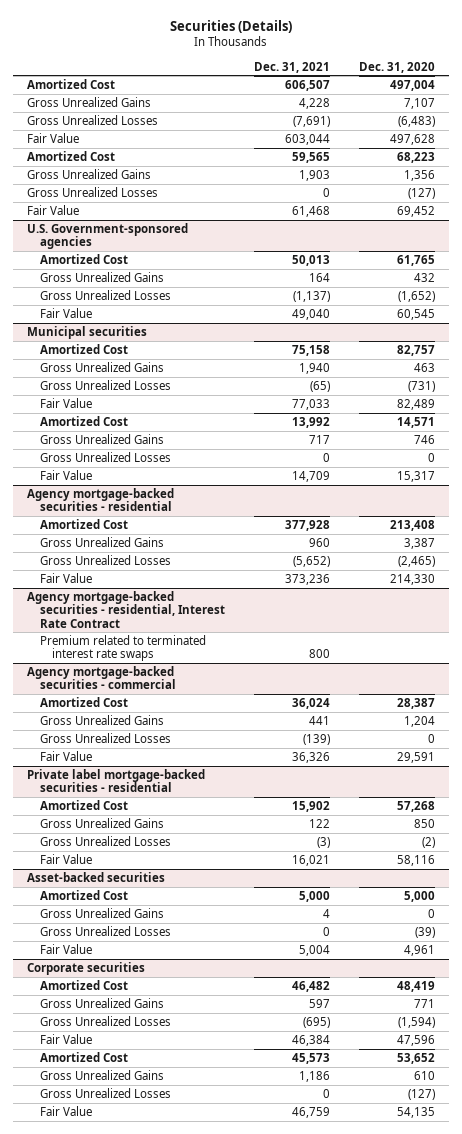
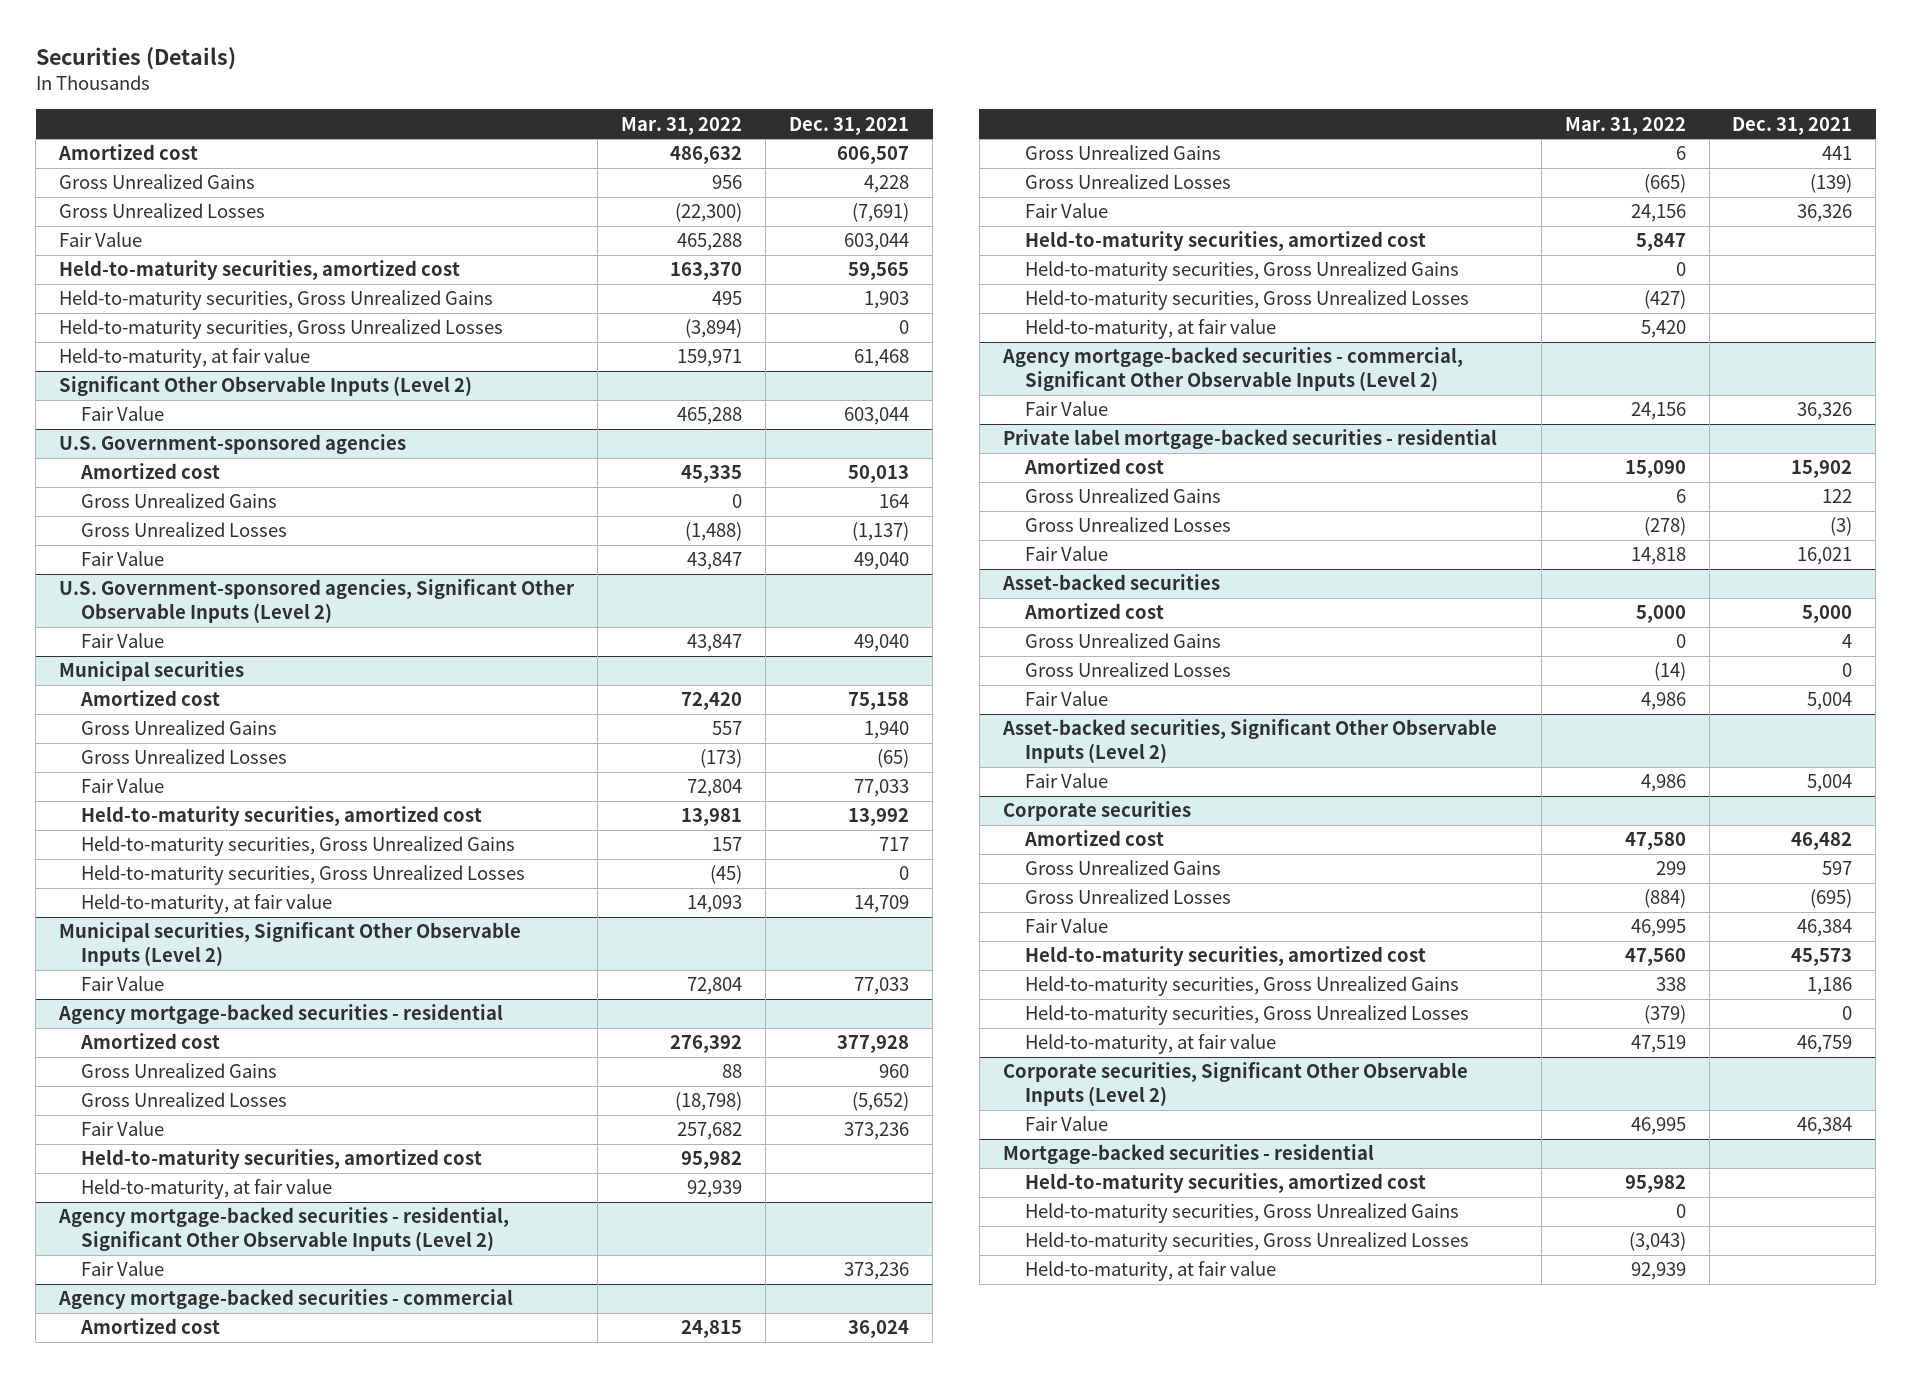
[358,61,435,73] Dec. 31, 2020 -> none
none -> [621,116,743,135] Mar. 31, 2022
[27,79,116,90] Amortized Cost -> [58,144,199,161] Amortized cost
[27,151,116,162] Amortized Cost -> [59,260,461,281] Held-to-maturity securities, amortized cost
[27,169,152,180] Gross Unrealized Gains -> [59,290,494,311] Held-to-maturity securities, Gross Unrealized Gains
[27,187,159,198] Gross Unrealized Losses -> [59,319,504,340] Held-to-maturity securities, Gross Unrealized Losses
none -> [59,348,311,369] Held-to-maturity, at fair value
none -> [59,376,473,397] Significant Other Observable Inputs (Level 2)
[291,206,330,218] 61,468 -> [844,407,910,426] 603,044
[39,254,128,265] Amortized Cost -> [80,463,221,480] Amortized cost
none -> [59,579,576,623] U.S. Government-sponsored agencies, Significant Other Observable Inputs (Level 2)
none -> [81,633,165,649] Fair Value
[39,344,128,355] Amortized Cost -> [80,690,221,707] Amortized cost
[39,416,128,427] Amortized Cost -> [81,806,483,827] Held-to-maturity securities, amortized cost
[39,434,164,445] Gross Unrealized Gains -> [81,836,516,857] Held-to-maturity securities, Gross Unrealized Gains
[39,452,171,463] Gross Unrealized Losses -> [81,865,526,886] Held-to-maturity securities, Gross Unrealized Losses
none -> [81,894,333,915] Held-to-maturity, at fair value
none -> [59,922,522,966] Municipal securities, Significant Other Observable Inputs (Level 2)
[291,471,330,483] 14,709 -> [854,977,910,996] 77,033
[39,519,128,530] Amortized Cost -> [80,1033,221,1050] Amortized cost
[27,591,225,628] Agency mortgage-backed securities - residential, Interest Rate Contract -> none
[39,635,206,662] Premium related to terminated interest rate swaps -> none
none -> [81,1149,483,1170] Held-to-maturity securities, amortized cost
none -> [81,1179,333,1200] Held-to-maturity, at fair value
none -> [58,1207,510,1251] Agency mortgage-backed securities - residential, Significant Other Observable Inputs (Level 2)
none -> [81,1261,165,1277] Fair Value
[39,697,128,708] Amortized Cost -> [80,1318,221,1335] Amortized cost
none -> [1024,231,1426,252] Held-to-maturity securities, amortized cost
none -> [1024,261,1459,282] Held-to-maturity securities, Gross Unrealized Gains
none -> [1024,290,1469,311] Held-to-maturity securities, Gross Unrealized Losses
none -> [1024,319,1276,340] Held-to-maturity, at fair value
none -> [1001,347,1463,391] Agency mortgage-backed securities - commercial, Significant Other Observable Inputs (Level 2)
none -> [1024,401,1108,417] Fair Value
[39,800,128,811] Amortized Cost -> [1023,458,1164,475] Amortized cost
[39,890,128,901] Amortized Cost -> [1023,603,1164,620] Amortized cost
none -> [1001,719,1497,763] Asset-backed securities, Significant Other Observable Inputs (Level 2)
none -> [1024,773,1108,789] Fair Value
[39,980,128,991] Amortized Cost -> [1023,830,1164,847] Amortized cost
[39,1052,128,1063] Amortized Cost -> [1024,946,1426,967] Held-to-maturity securities, amortized cost
[39,1070,164,1081] Gross Unrealized Gains -> [1024,976,1459,997] Held-to-maturity securities, Gross Unrealized Gains
[39,1088,171,1099] Gross Unrealized Losses -> [1024,1005,1469,1026] Held-to-maturity securities, Gross Unrealized Losses
none -> [1024,1034,1276,1055] Held-to-maturity, at fair value
none -> [1002,1062,1468,1106] Corporate securities, Significant Other Observable Inputs (Level 2)
[291,1107,330,1119] 46,759 -> [1797,1117,1853,1136] 46,384
none -> [1002,1144,1374,1165] Mortgage-backed securities - residential
none -> [1024,1173,1426,1194] Held-to-maturity securities, amortized cost
none -> [1024,1203,1459,1224] Held-to-maturity securities, Gross Unrealized Gains
none -> [1024,1232,1469,1253] Held-to-maturity securities, Gross Unrealized Losses
none -> [1024,1261,1276,1282] Held-to-maturity, at fair value

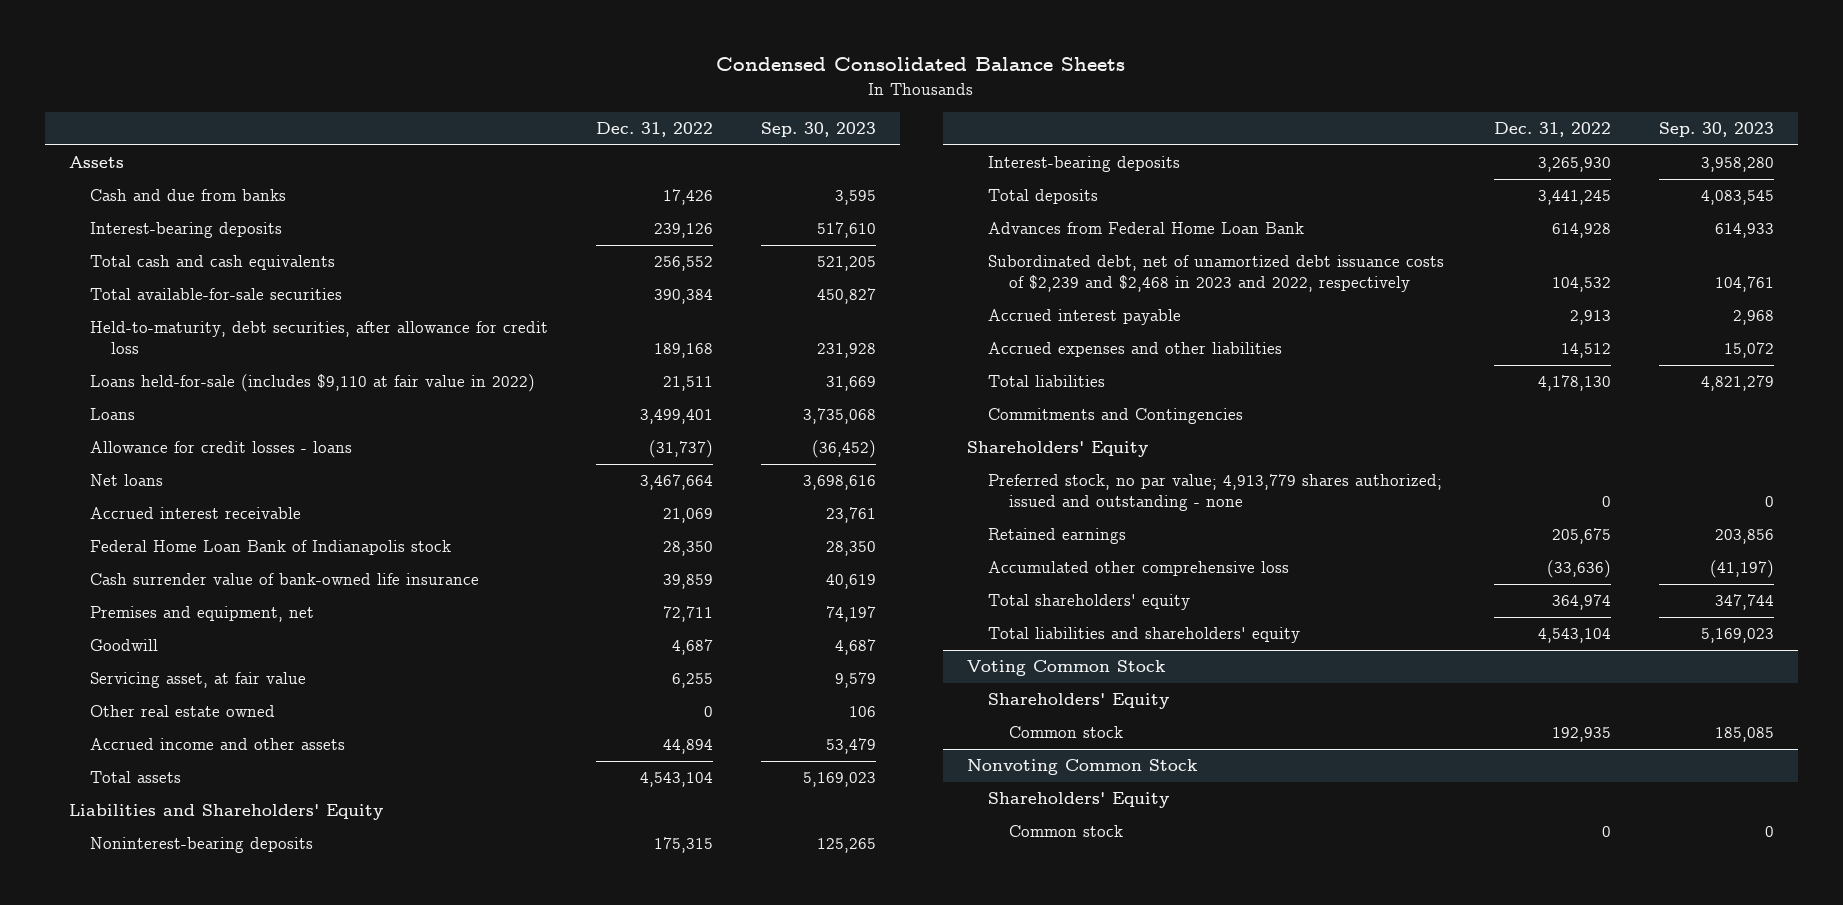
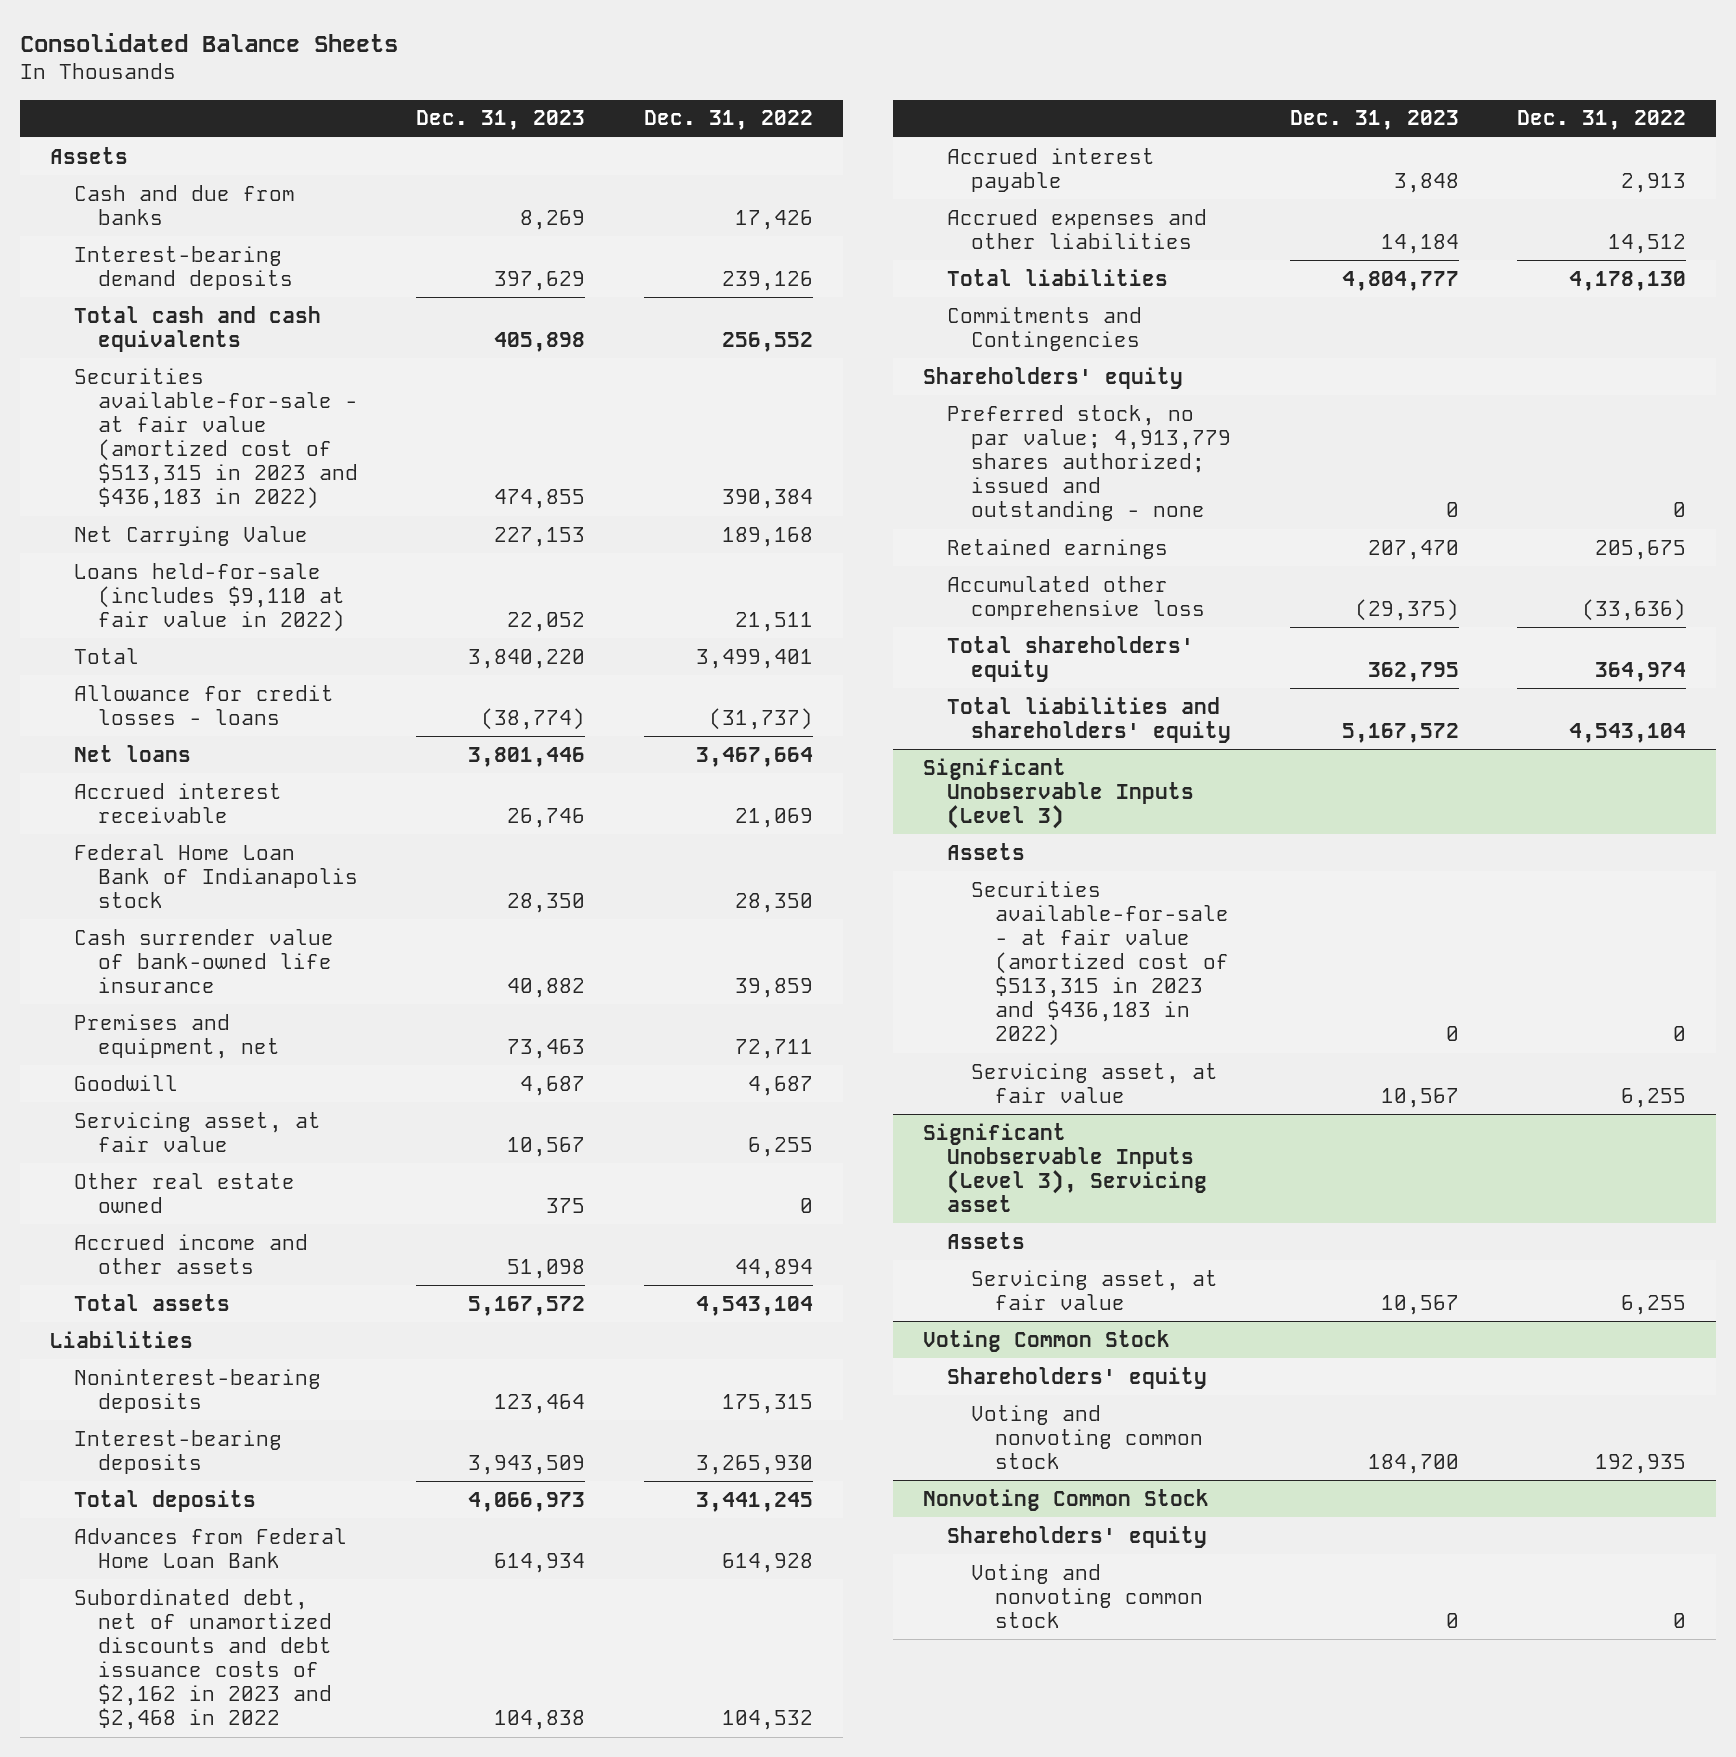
[716,57,1126,72] Condensed Consolidated Balance Sheets -> [20,32,399,52] Consolidated Balance Sheets
[760,122,876,138] Sep. 30, 2023 -> none
none -> [416,110,586,131] Dec. 31, 2023
[89,222,282,239] Interest-bearing deposits -> [73,245,293,290] Interest-bearing demand deposits
[89,288,342,301] Total available-for-sale securities -> [73,367,358,510] Securities available-for-sale - at fair value (amortized cost of $513,315 in 2023 and $436,183 in 2022)
[89,321,548,355] Held-to-maturity, debt securities, after allowance for credit loss -> [73,525,308,546] Net Carrying Value
[89,408,135,421] Loans -> [73,647,139,664] Total
[68,804,383,821] Liabilities and Shareholders' Equity -> none
none -> [49,1330,193,1348] Liabilities
[987,255,1444,293] Subordinated debt, net of unamortized debt issuance costs of $2,239 and $2,468 in 2023 and 2022, respectively -> [73,1588,332,1731] Subordinated debt, net of unamortized discounts and debt issuance costs of $2,162 in 2023 and $2,468 in 2022
[966,441,1148,458] Shareholders' Equity -> [922,366,1183,389] Shareholders' equity
none -> [922,757,1194,829] Significant Unobservable Inputs (Level 3)
none -> [946,842,1025,860] Assets
none -> [971,880,1230,1047] Securities available-for-sale - at fair value (amortized cost of $513,315 in 2023 and $436,183 in 2022)
none -> [971,1062,1219,1103] Servicing asset, at fair value
none -> [922,1122,1207,1213] Significant Unobservable Inputs (Level 3), Servicing asset
none -> [946,1231,1025,1249] Assets
none -> [971,1269,1219,1310] Servicing asset, at fair value
[987,693,1169,710] Shareholders' Equity -> [946,1366,1207,1389] Shareholders' equity
[1009,726,1124,739] Common stock -> [971,1404,1204,1469] Voting and nonvoting common stock
[987,792,1169,809] Shareholders' Equity -> [946,1525,1207,1548] Shareholders' equity
[1009,825,1124,838] Common stock -> [971,1563,1204,1628] Voting and nonvoting common stock

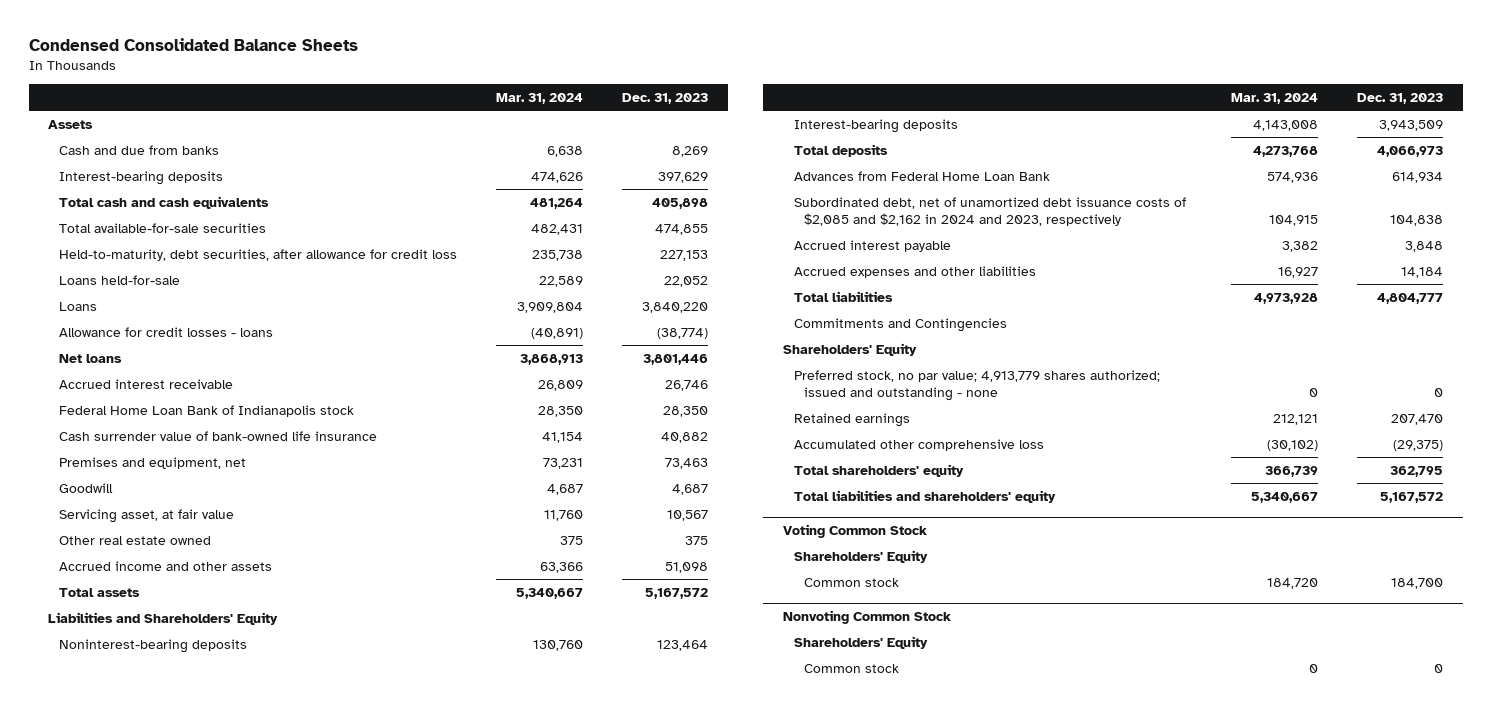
[20,32,399,52] Consolidated Balance Sheets -> [28,37,358,51] Condensed Consolidated Balance Sheets
[644,110,814,131] Dec. 31, 2022 -> none
none -> [496,92,584,104] Mar. 31, 2024
[73,245,293,290] Interest-bearing demand deposits -> [58,170,223,185] Interest-bearing deposits
[73,367,358,510] Securities available-for-sale - at fair value (amortized cost of $513,315 in 2023 and $436,183 in 2022) -> [58,222,266,233] Total available-for-sale securities
[73,525,308,546] Net Carrying Value -> [58,248,457,261] Held-to-maturity, debt securities, after allowance for credit loss
[73,562,345,632] Loans held-for-sale (includes $9,110 at fair value in 2022) -> [58,274,180,285] Loans held-for-sale
[73,647,139,664] Total -> [58,301,97,311] Loans
[49,1330,193,1348] Liabilities -> none
none -> [48,611,279,625] Liabilities and Shareholders' Equity
[73,1588,332,1731] Subordinated debt, net of unamortized discounts and debt issuance costs of $2,162 in 2023 and $2,468 in 2022 -> [793,196,1186,226] Subordinated debt, net of unamortized debt issuance costs of $2,085 and $2,162 in 2024 and 2023, respectively
[922,366,1183,389] Shareholders' equity -> [783,342,918,356] Shareholders' Equity
[922,757,1194,829] Significant Unobservable Inputs (Level 3) -> none
[946,842,1025,860] Assets -> none
[971,880,1230,1047] Securities available-for-sale - at fair value (amortized cost of $513,315 in 2023 and $436,183 in 2022) -> none
[971,1062,1219,1103] Servicing asset, at fair value -> none
[922,1122,1207,1213] Significant Unobservable Inputs (Level 3), Servicing asset -> none
[946,1231,1025,1249] Assets -> none
[971,1269,1219,1310] Servicing asset, at fair value -> none
[946,1366,1207,1389] Shareholders' equity -> [793,549,928,563] Shareholders' Equity
[971,1404,1204,1469] Voting and nonvoting common stock -> [804,577,900,587] Common stock
[946,1525,1207,1548] Shareholders' equity -> [793,635,928,649] Shareholders' Equity
[971,1563,1204,1628] Voting and nonvoting common stock -> [804,663,900,673] Common stock

